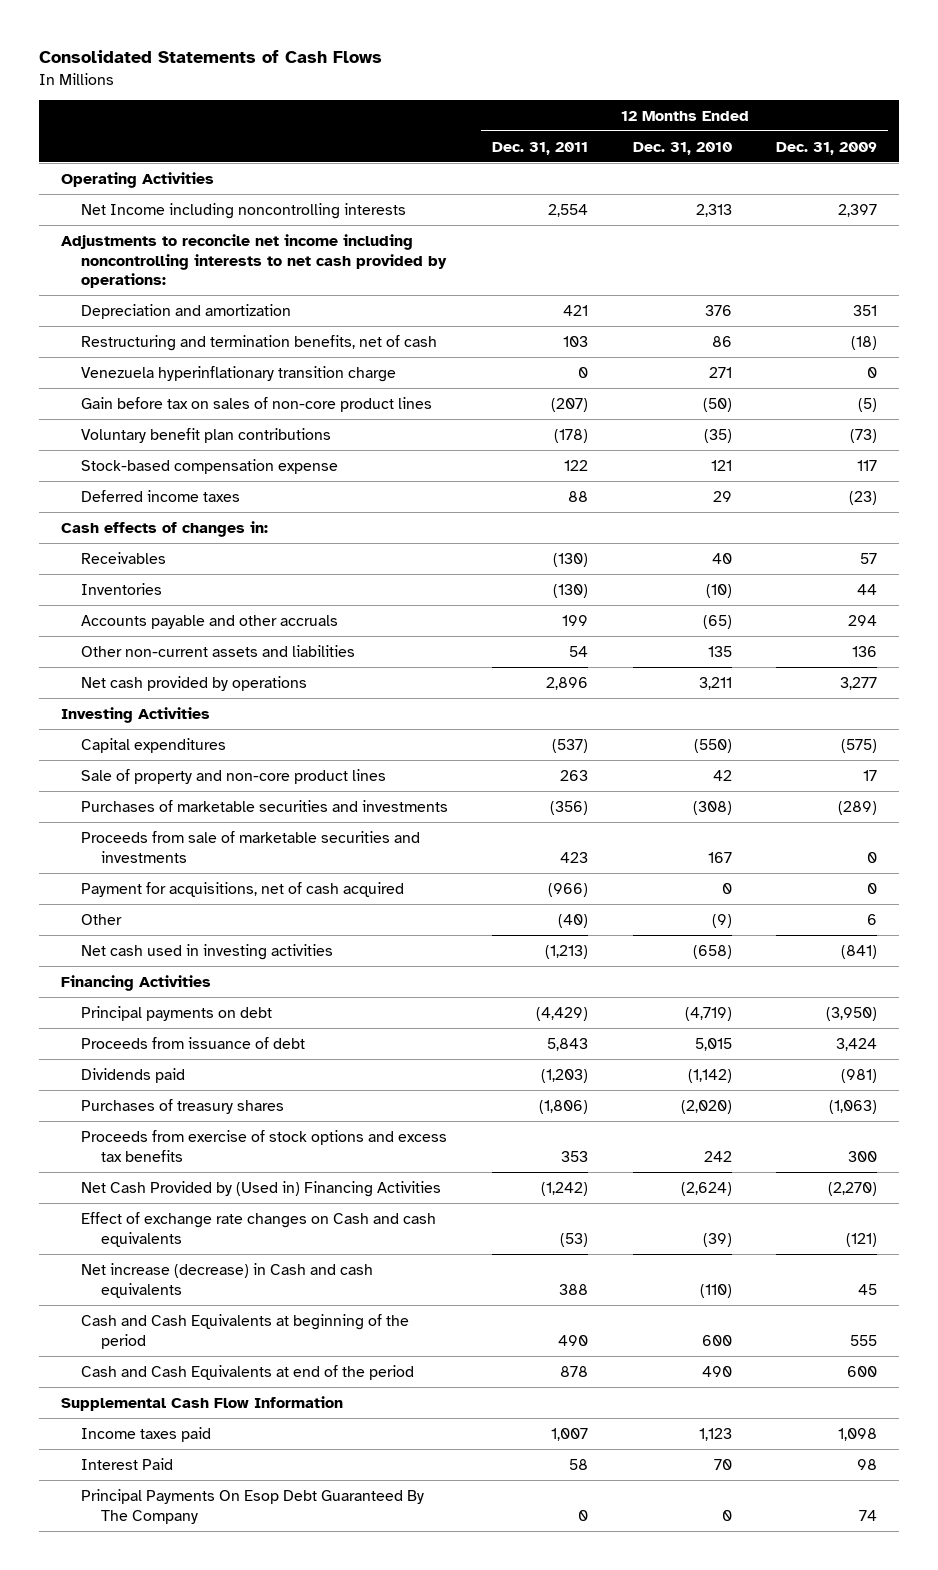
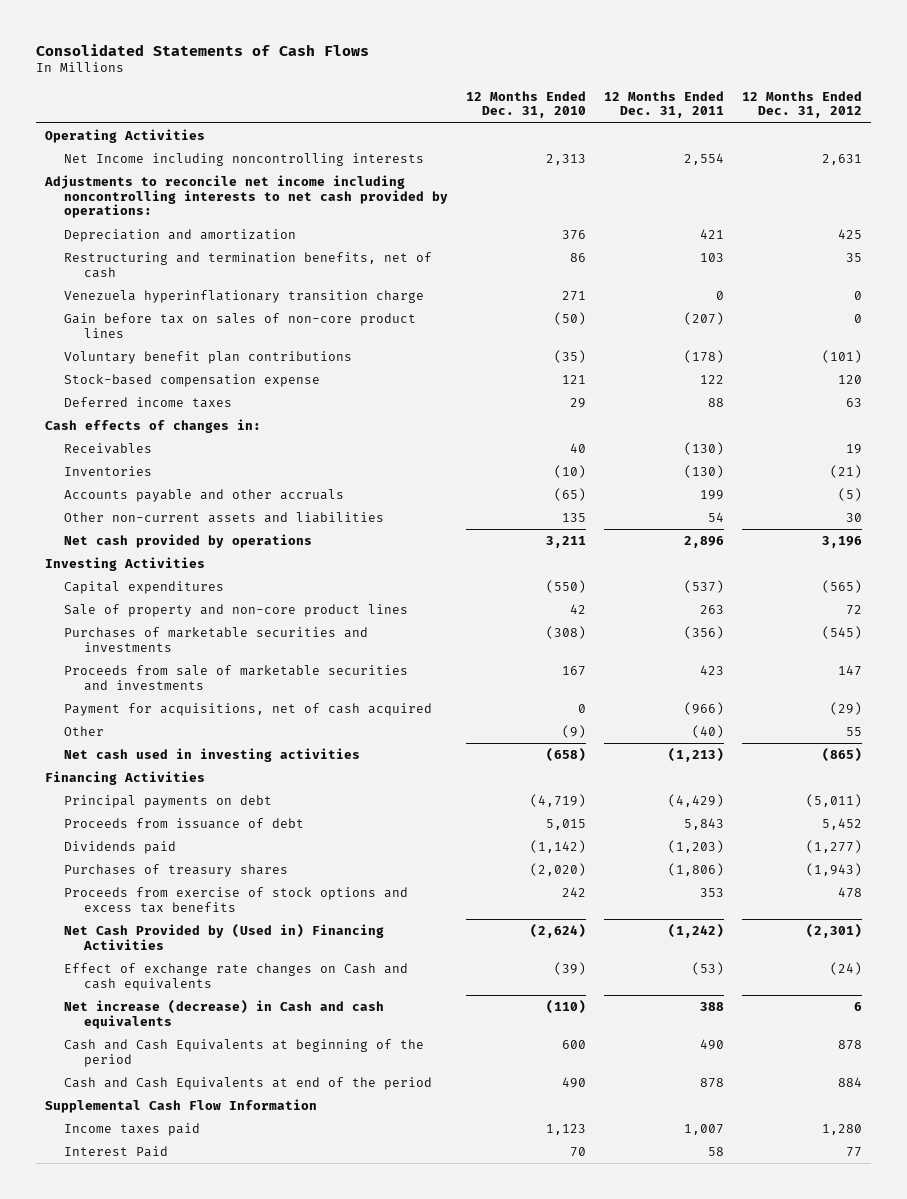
[776,141,878,155] Dec. 31, 2009 -> none
none -> [742,90,863,119] 12 Months Ended Dec. 31, 2012
[81,1488,425,1524] Principal Payments On Esop Debt Guaranteed By The Company -> none

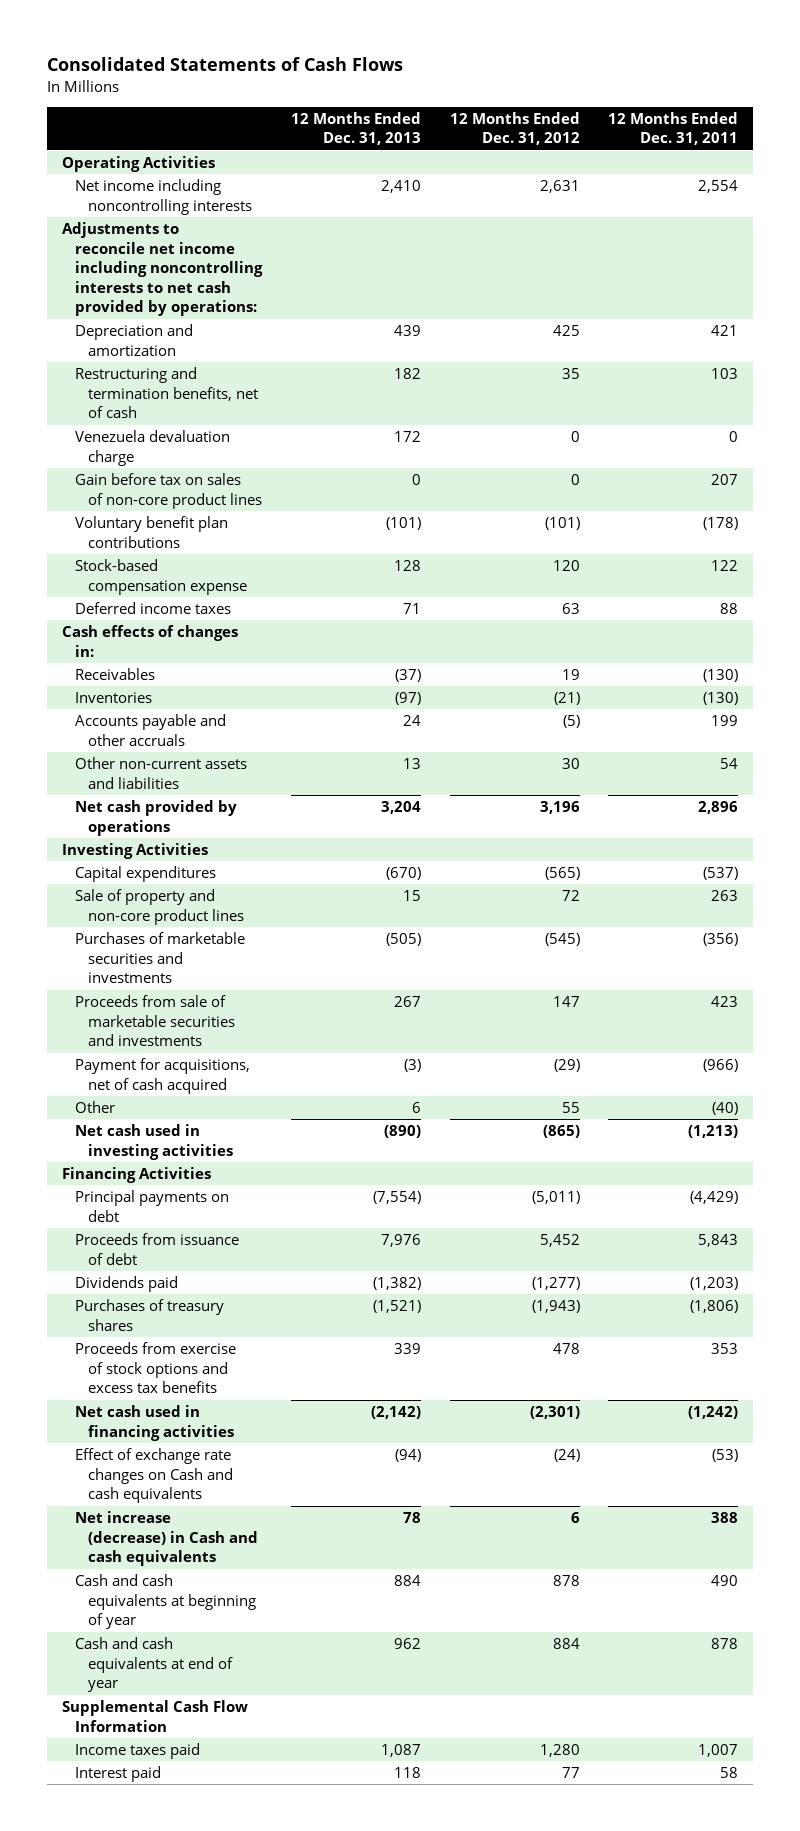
[466,90,587,119] 12 Months Ended Dec. 31, 2010 -> none
none -> [290,111,421,146] 12 Months Ended Dec. 31, 2013
[64,152,425,166] Net Income including noncontrolling interests -> [74,179,253,215] Net income including noncontrolling interests
[64,289,425,303] Venezuela hyperinflationary transition charge -> none
none -> [74,430,230,466] Venezuela devaluation charge
[684,311,725,325] (207) -> [711,474,739,486] 207
[64,923,385,950] Net Cash Provided by (Used in) Financing Activities -> [74,1405,235,1441] Net cash used in financing activities
[64,1038,425,1067] Cash and Cash Equivalents at beginning of the period -> [74,1574,257,1630] Cash and cash equivalents at beginning of year
[64,1076,433,1090] Cash and Cash Equivalents at end of the period -> [74,1637,234,1693] Cash and cash equivalents at end of year
[64,1145,169,1157] Interest Paid -> [74,1766,161,1783] Interest paid

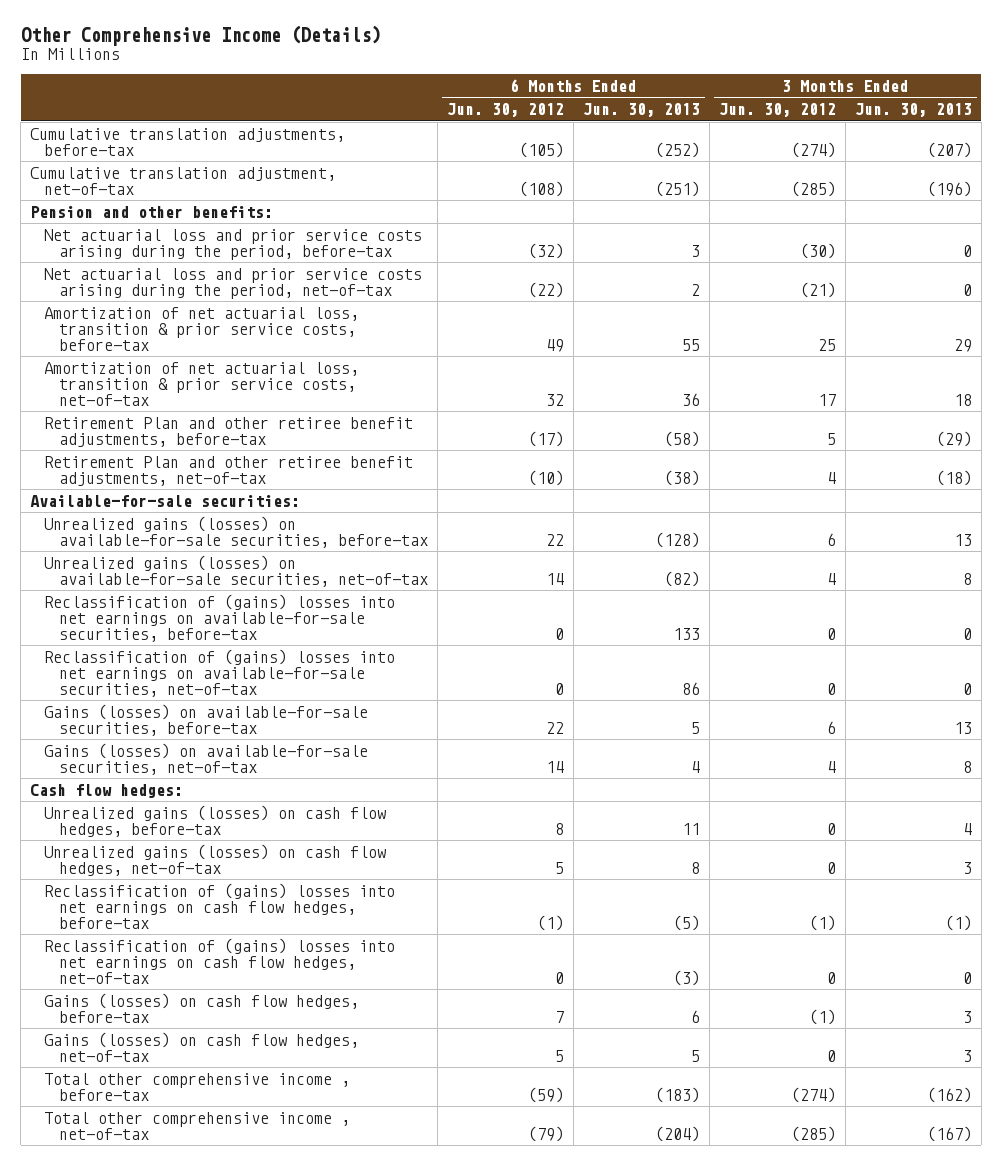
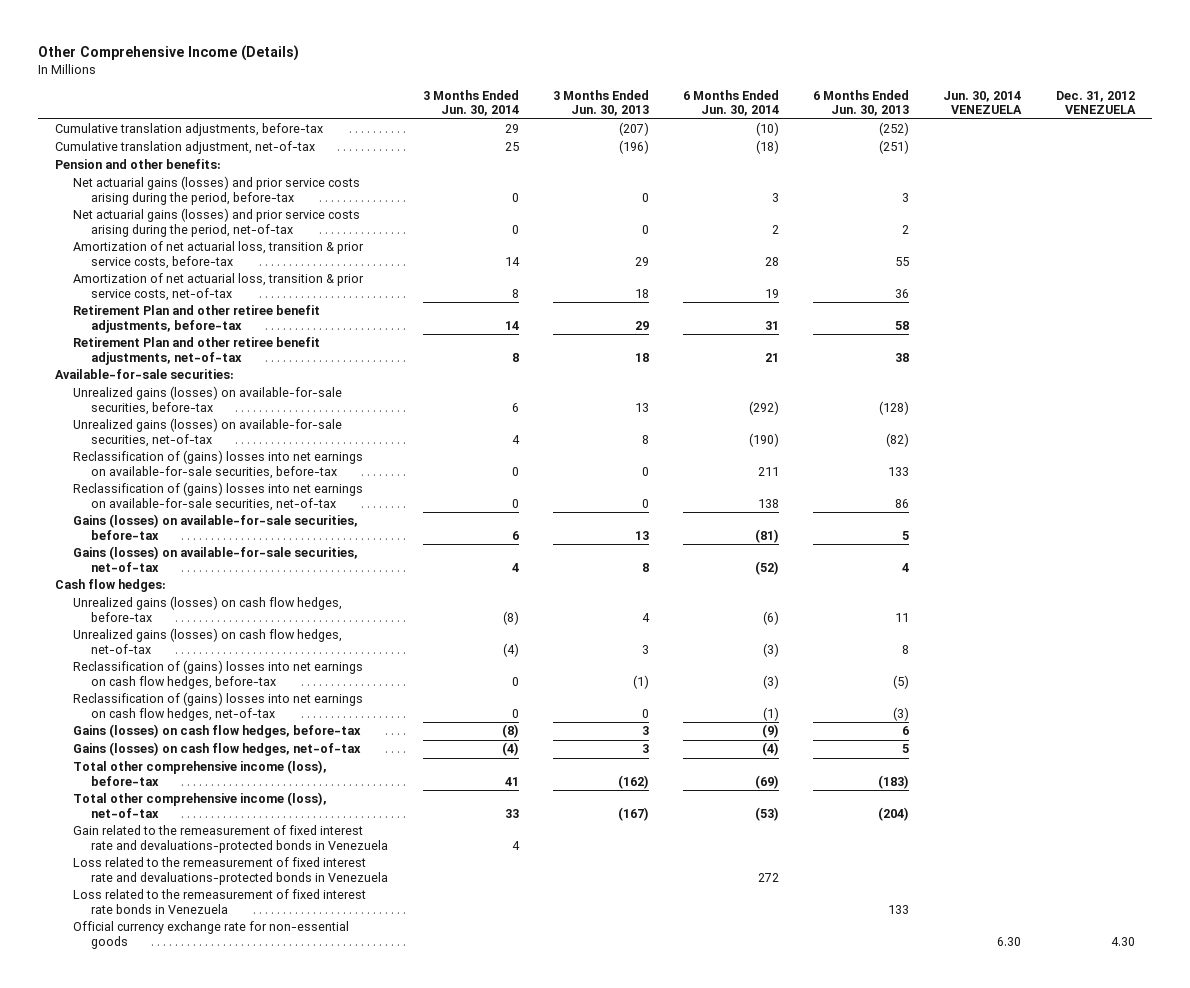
[446,103,564,118] Jun. 30, 2012 -> none
[718,103,836,118] Jun. 30, 2012 -> none
none -> [422,89,519,116] 3 Months Ended Jun. 30, 2014
none -> [683,89,780,116] 6 Months Ended Jun. 30, 2014
none -> [943,90,1023,114] Jun. 30, 2014 VENEZUELA
none -> [1055,90,1136,114] Dec. 31, 2012 VENEZUELA
[44,228,423,260] Net actuarial loss and prior service costs arising during the period, before-tax -> [73,176,361,205] Net actuarial gains (losses) and prior service costs arising during the period, before-tax
[44,267,423,299] Net actuarial loss and prior service costs arising during the period, net-of-tax -> [73,208,361,237] Net actuarial gains (losses) and prior service costs arising during the period, net-of-tax
[663,430,700,447] (58) -> [895,320,910,330] 58
[935,430,972,447] (29) -> [634,320,649,330] 29
[663,469,700,486] (38) -> [895,352,910,362] 38
[935,469,972,486] (18) -> [634,352,649,362] 18
[44,1072,351,1101] Total other comprehensive income , before-tax -> [73,760,328,786] Total other comprehensive income (loss), before-tax
[44,1111,351,1140] Total other comprehensive income , net-of-tax -> [73,792,328,818] Total other comprehensive income (loss), net-of-tax
none -> [73,825,389,853] Gain related to the remeasurement of fixed interest rate and devaluations-protected bonds in Venezuela
none -> [73,857,389,885] Loss related to the remeasurement of fixed interest rate and devaluations-protected bonds in Venezuela
none -> [73,889,367,914] Loss related to the remeasurement of fixed interest rate bonds in Venezuela
none -> [73,921,350,949] Official currency exchange rate for non-essential goods

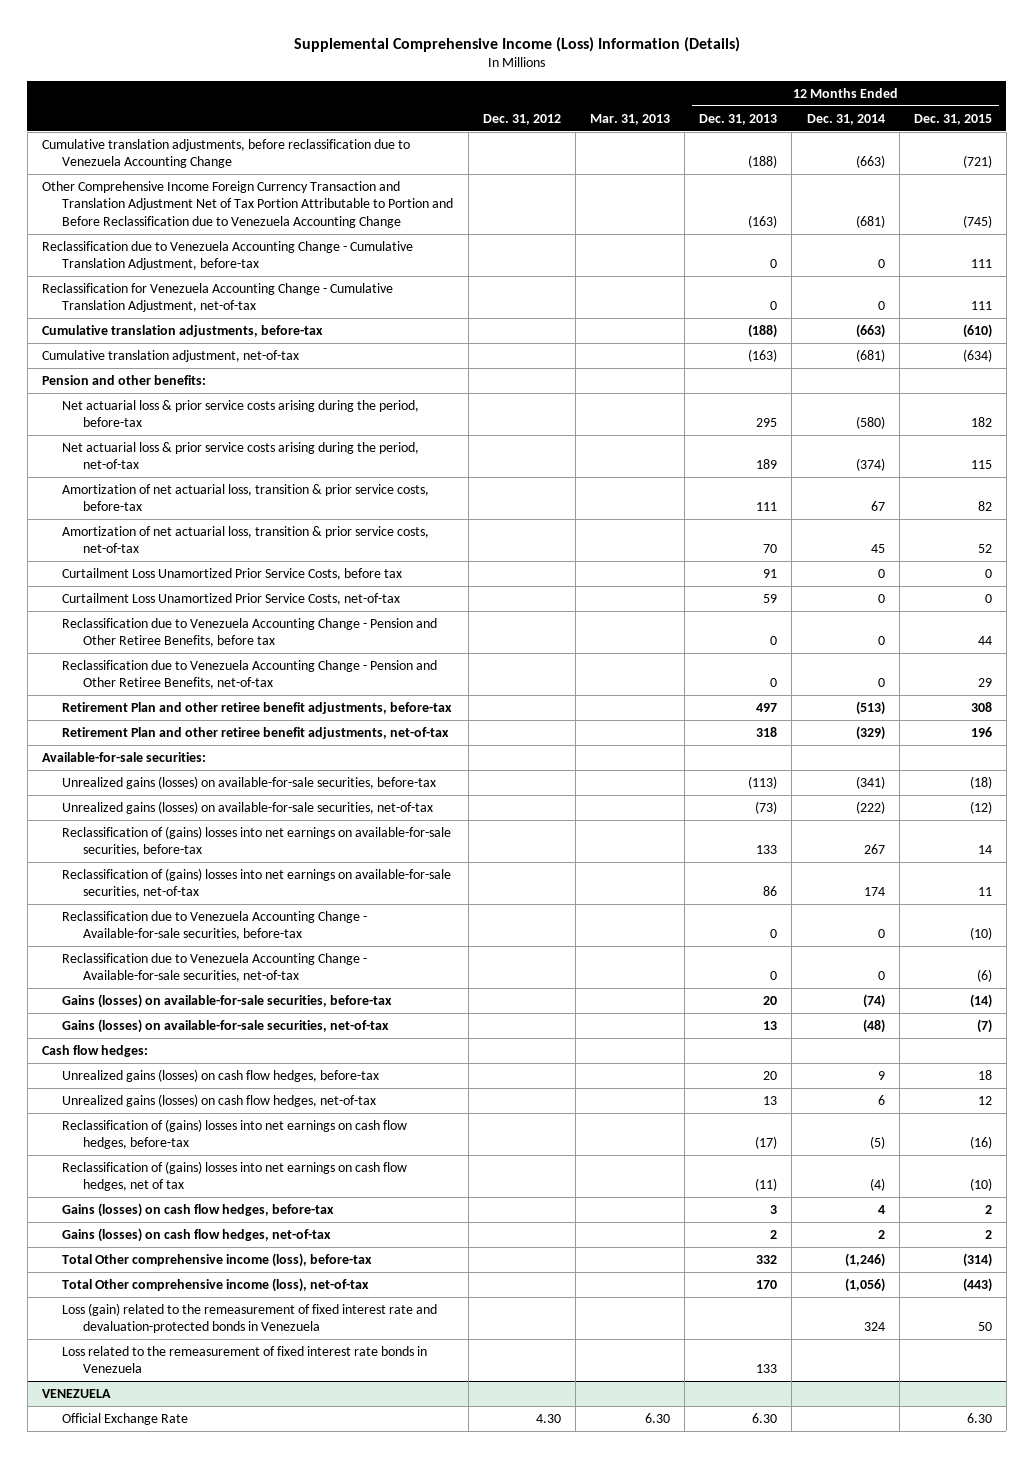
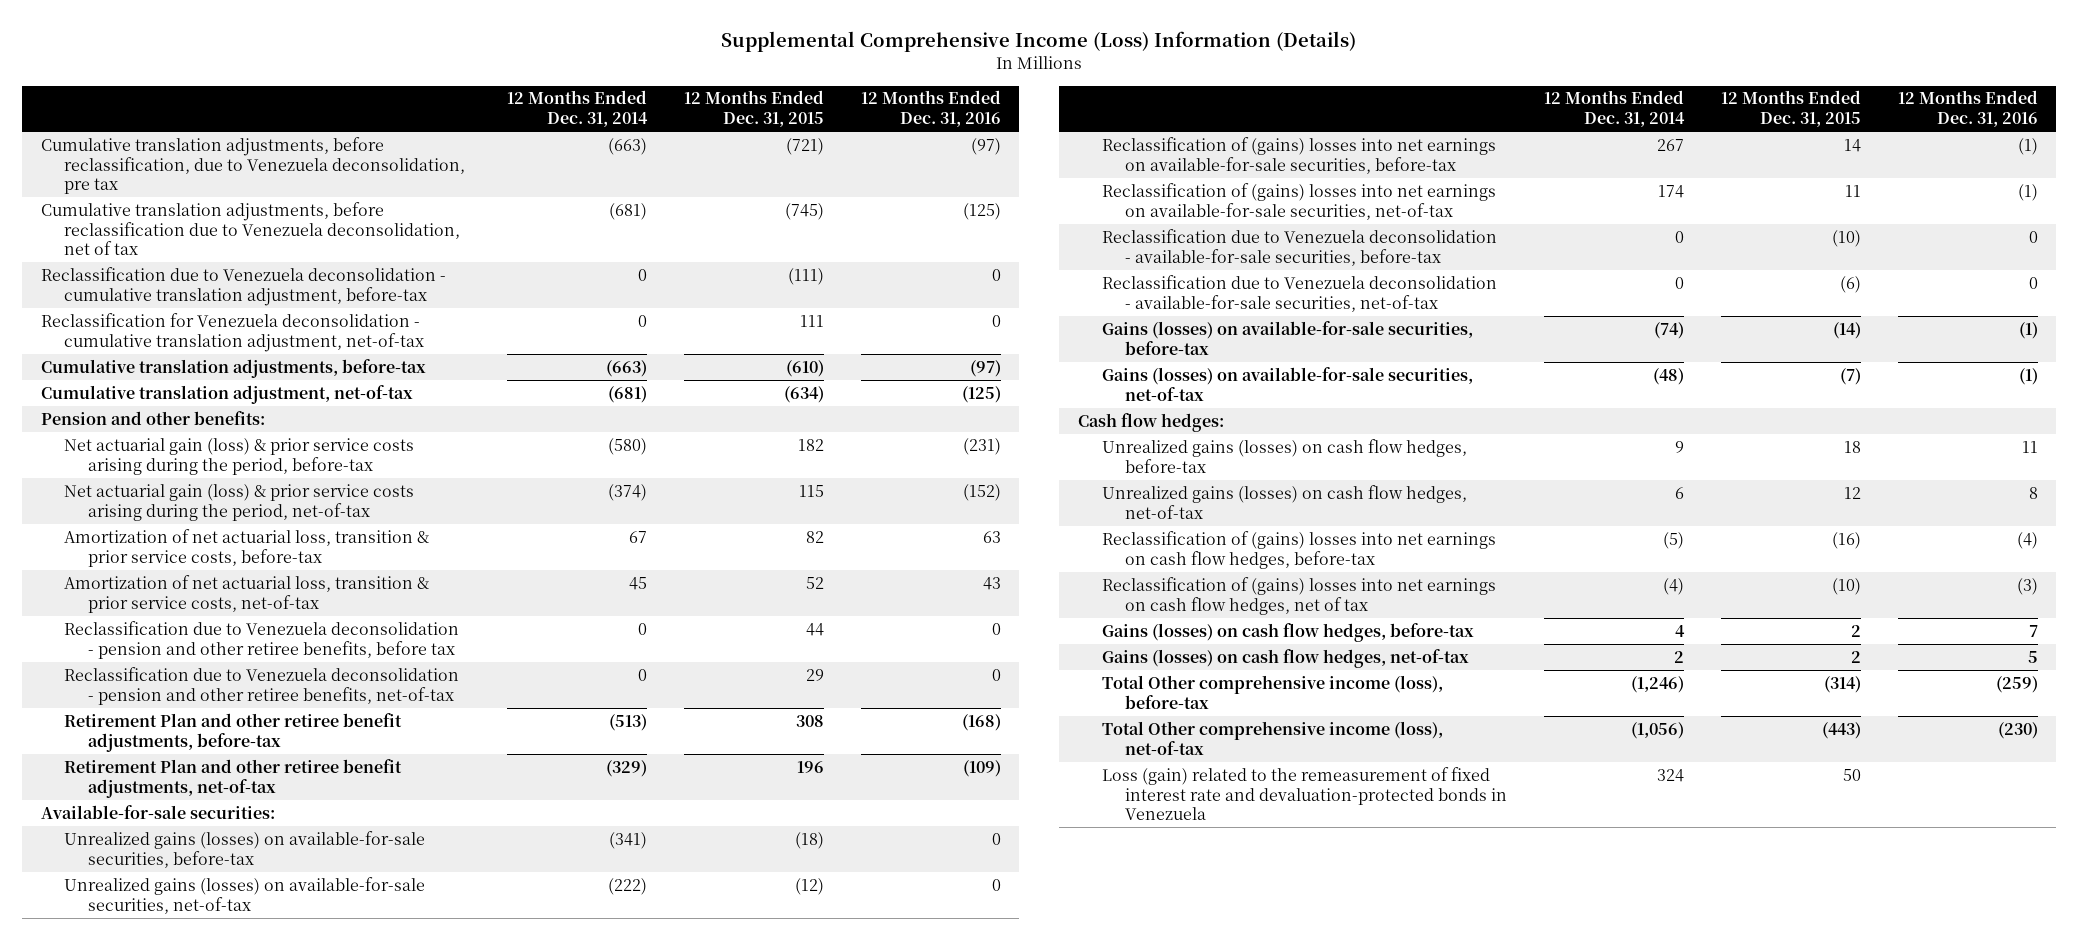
[482,113,561,125] Dec. 31, 2012 -> none
[590,113,671,125] Mar. 31, 2013 -> none
[699,113,778,125] Dec. 31, 2013 -> none
none -> [860,90,1001,128] 12 Months Ended Dec. 31, 2016
[42,138,411,169] Cumulative translation adjustments, before reclassification due to Venezuela Accounting Change -> [40,136,466,195] Cumulative translation adjustments, before reclassification, due to Venezuela deconsolidation, pre tax
[42,180,454,229] Other Comprehensive Income Foreign Currency Transaction and Translation Adjustment Net of Tax Portion Attributable to Portion and Before Reclassification due to Venezuela Accounting Change -> [40,201,461,256] Cumulative translation adjustments, before reclassification due to Venezuela deconsolidation, net of tax
[42,240,414,271] Reclassification due to Venezuela Accounting Change - Cumulative Translation Adjustment, before-tax -> [40,266,446,306] Reclassification due to Venezuela deconsolidation - cumulative translation adjustment, before-tax
[970,259,992,269] 111 -> [787,267,824,285] (111)
[42,282,394,313] Reclassification for Venezuela Accounting Change - Cumulative Translation Adjustment, net-of-tax -> [40,312,425,352] Reclassification for Venezuela deconsolidation - cumulative translation adjustment, net-of-tax
[62,399,420,428] Net actuarial loss & prior service costs arising during the period, before-tax -> [64,437,415,475] Net actuarial gain (loss) & prior service costs arising during the period, before-tax
[62,441,420,470] Net actuarial loss & prior service costs arising during the period, net-of-tax -> [64,483,415,521] Net actuarial gain (loss) & prior service costs arising during the period, net-of-tax
[62,567,403,580] Curtailment Loss Unamortized Prior Service Costs, before tax -> none
[62,592,401,605] Curtailment Loss Unamortized Prior Service Costs, net-of-tax -> none
[62,617,438,648] Reclassification due to Venezuela Accounting Change - Pension and Other Retiree Benefits, before tax -> [64,620,460,659] Reclassification due to Venezuela deconsolidation - pension and other retiree benefits, before tax
[62,659,438,690] Reclassification due to Venezuela Accounting Change - Pension and Other Retiree Benefits, net-of-tax -> [64,666,460,705] Reclassification due to Venezuela deconsolidation - pension and other retiree benefits, net-of-tax
[62,910,368,941] Reclassification due to Venezuela Accounting Change - Available-for-sale securities, before-tax -> [1101,228,1497,266] Reclassification due to Venezuela deconsolidation - available-for-sale securities, before-tax
[62,952,368,983] Reclassification due to Venezuela Accounting Change - Available-for-sale securities, net-of-tax -> [1101,274,1497,312] Reclassification due to Venezuela deconsolidation - available-for-sale securities, net-of-tax
[62,1345,428,1374] Loss related to the remeasurement of fixed interest rate bonds in Venezuela -> none
[42,1388,112,1398] VENEZUELA -> none
[62,1412,189,1425] Official Exchange Rate -> none

